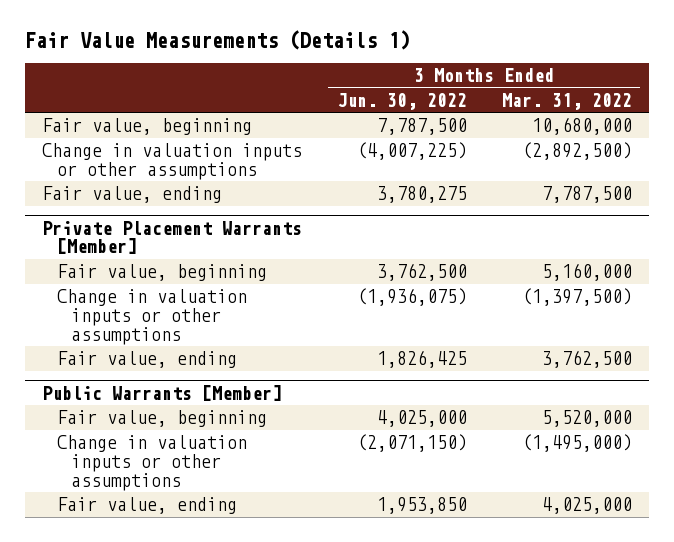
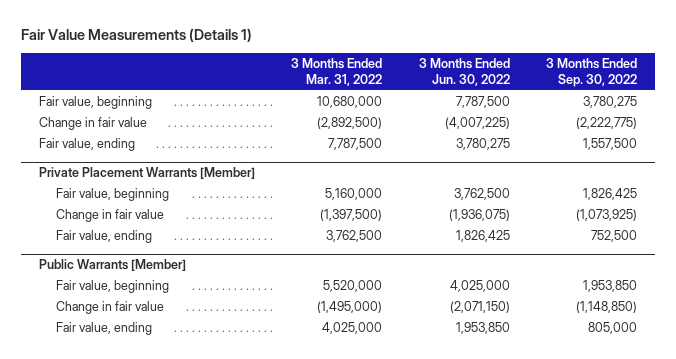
none -> [545,57,637,87] 3 Months Ended Sep. 30, 2022
[42,143,303,180] Change in valuation inputs or other assumptions -> [38,117,147,131] Change in fair value
[56,289,247,345] Change in valuation inputs or other assumptions -> [56,209,165,223] Change in fair value
[56,435,247,491] Change in valuation inputs or other assumptions -> [56,301,165,315] Change in fair value

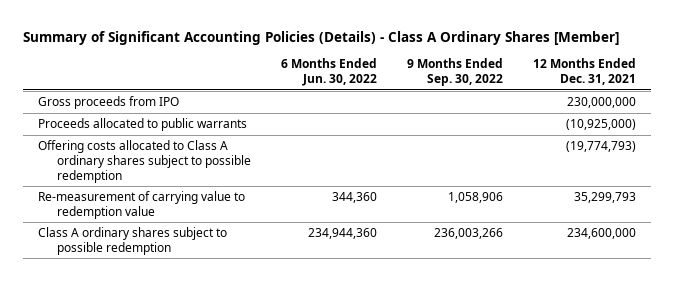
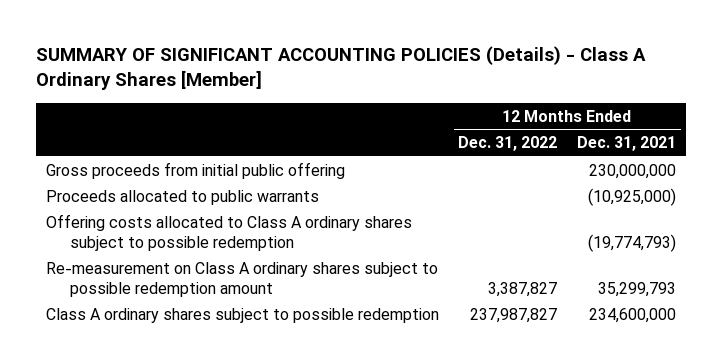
[23,30,620,45] Summary of Significant Accounting Policies (Details) - Class A Ordinary Shares [Member] -> [36,46,647,91] SUMMARY OF SIGNIFICANT ACCOUNTING POLICIES (Details) - Class A Ordinary Shares [Member]
[280,58,377,87] 6 Months Ended Jun. 30, 2022 -> none
[406,58,503,87] 9 Months Ended Sep. 30, 2022 -> none
none -> [458,136,558,152] Dec. 31, 2022
[38,96,180,110] Gross proceeds from IPO -> [46,161,346,179] Gross proceeds from initial public offering
[38,191,246,219] Re-measurement of carrying value to redemption value -> [46,261,439,297] Re-measurement on Class A ordinary shares subject to possible redemption amount

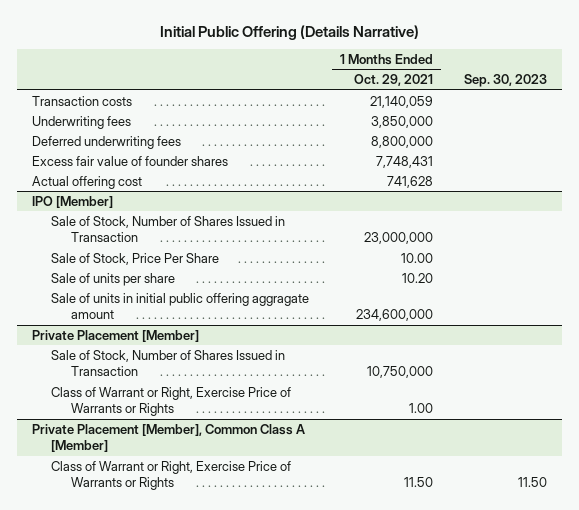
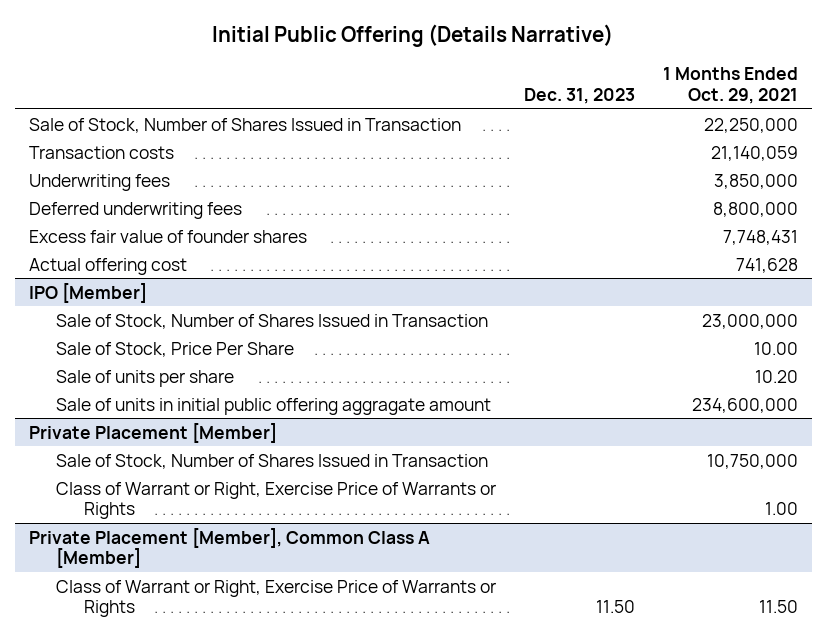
[464,74,548,88] Sep. 30, 2023 -> none
none -> [524,87,636,104] Dec. 31, 2023
none -> [28,117,461,133] Sale of Stock, Number of Shares Issued in Transaction

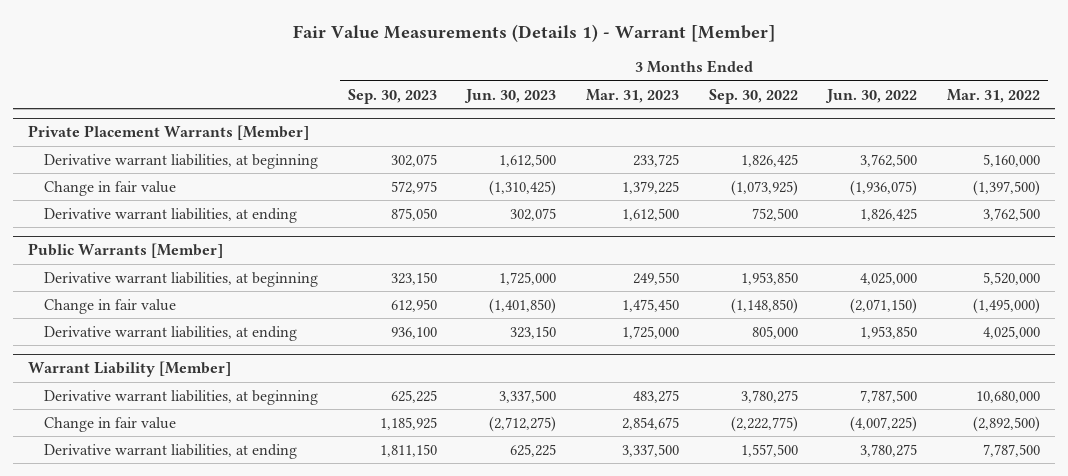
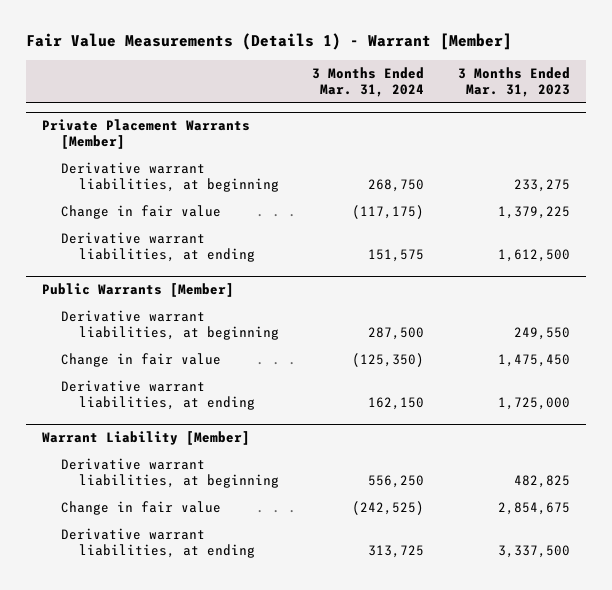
[347,88,437,104] Sep. 30, 2023 -> none
[464,88,557,103] Jun. 30, 2023 -> none
[708,88,798,104] Sep. 30, 2022 -> none
[825,88,918,103] Jun. 30, 2022 -> none
[947,88,1041,103] Mar. 31, 2022 -> none
none -> [312,66,425,97] 3 Months Ended Mar. 31, 2024
[633,153,680,167] 233,725 -> [513,179,570,193] 233,275
[633,389,680,403] 483,275 -> [513,475,570,489] 482,825

